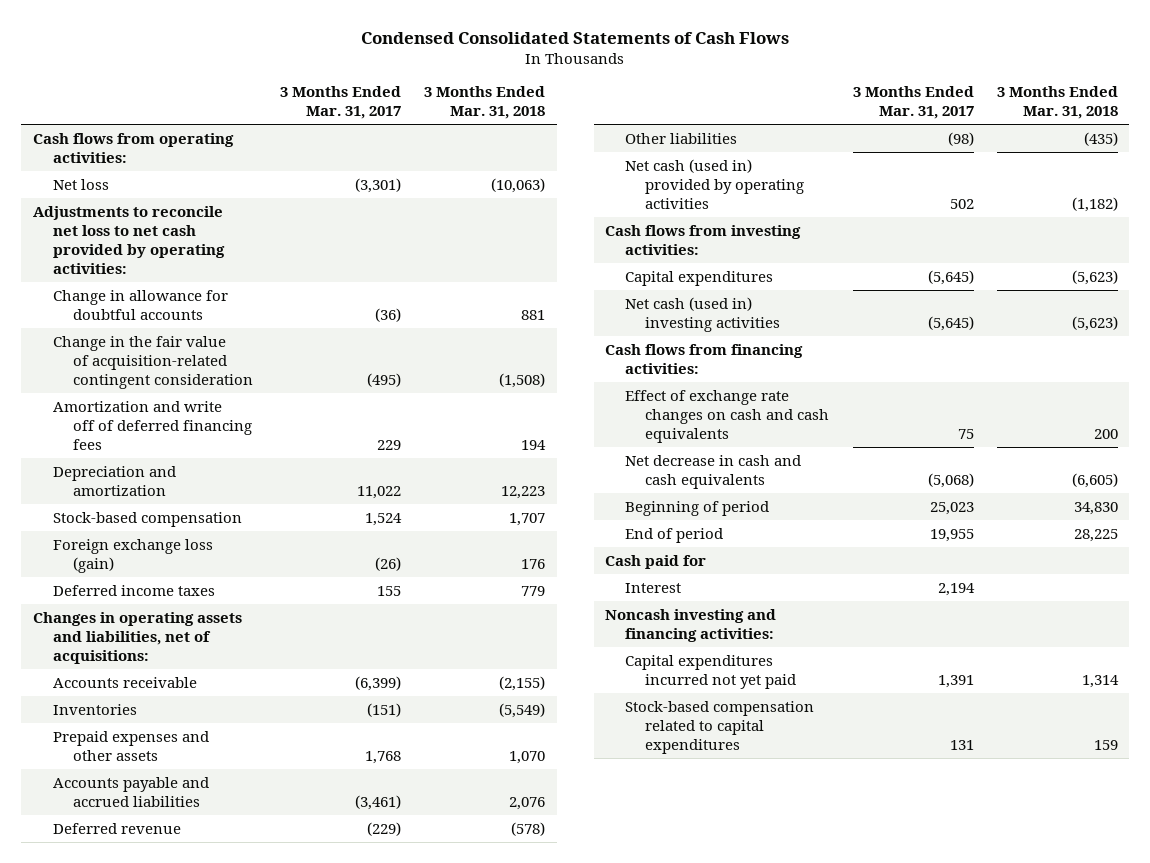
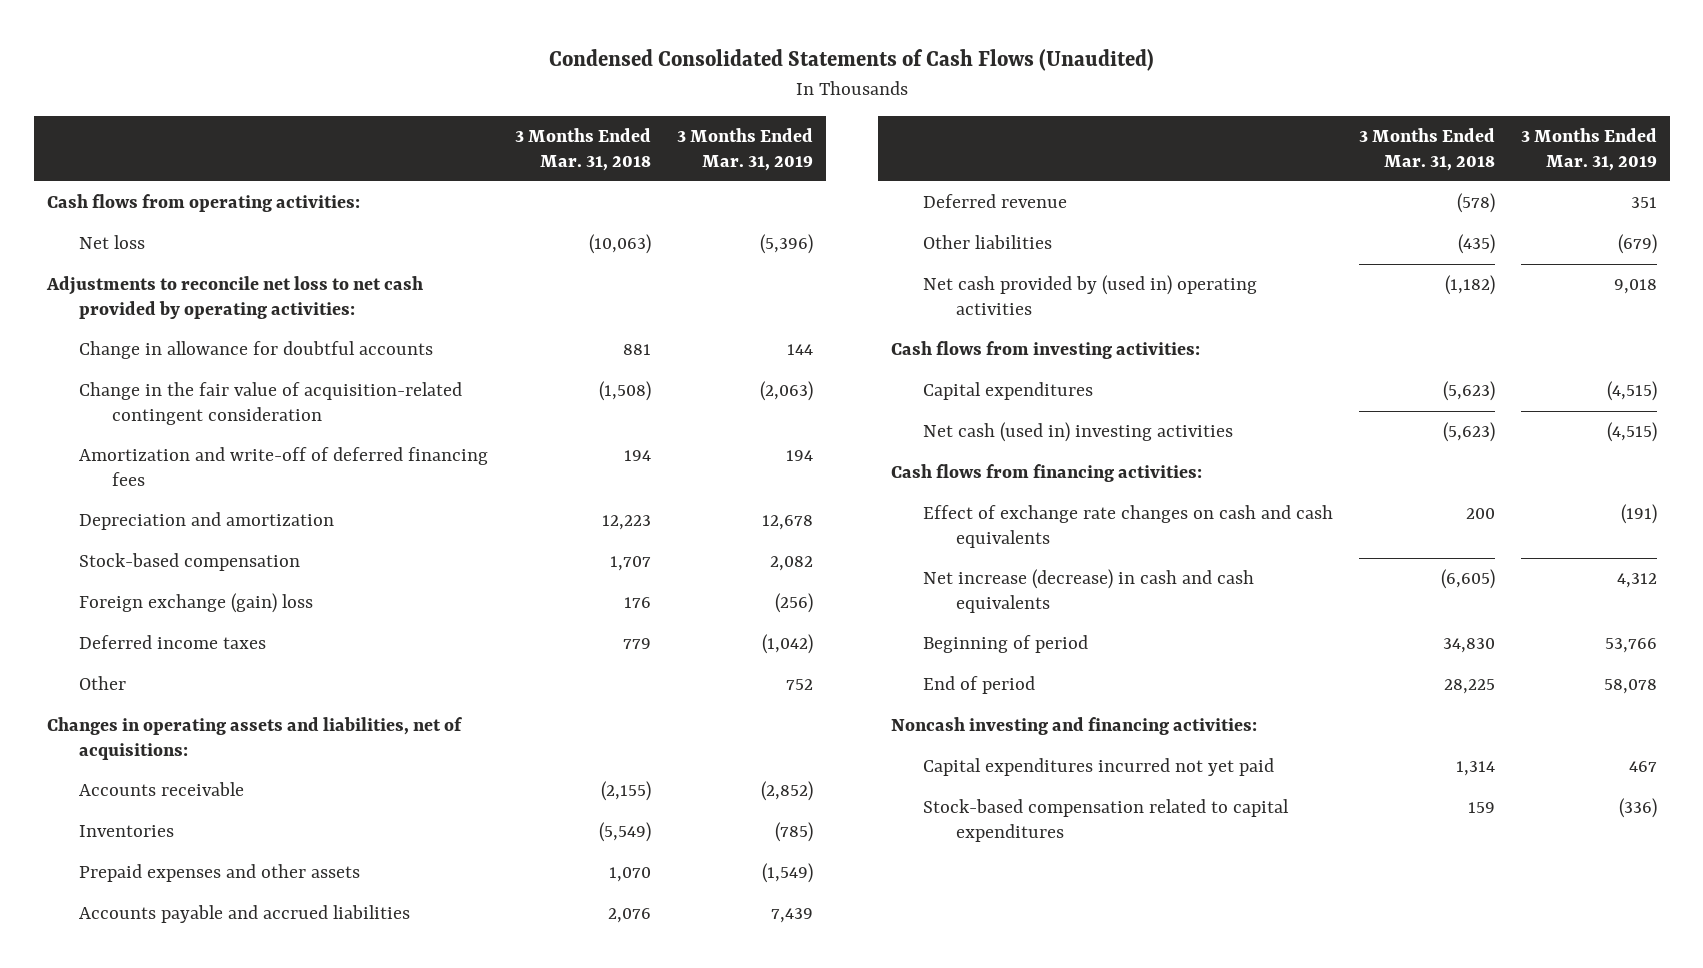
[361,31,790,44] Condensed Consolidated Statements of Cash Flows -> [548,49,1154,72] Condensed Consolidated Statements of Cash Flows (Unaudited)
[279,86,401,120] 3 Months Ended Mar. 31, 2017 -> none
none -> [676,127,813,171] 3 Months Ended Mar. 31, 2019
[52,400,252,450] Amortization and write off of deferred financing fees -> [79,447,489,486] Amortization and write-off of deferred financing fees
[52,538,213,573] Foreign exchange loss (gain) -> [79,593,314,614] Foreign exchange (gain) loss
none -> [79,676,127,691] Other
[625,158,805,209] Net cash (used in) provided by operating activities -> [923,275,1258,315] Net cash provided by (used in) operating activities
[625,454,802,489] Net decrease in cash and cash equivalents -> [923,569,1255,613] Net increase (decrease) in cash and cash equivalents
[605,554,707,569] Cash paid for -> none
[625,582,682,593] Interest -> none

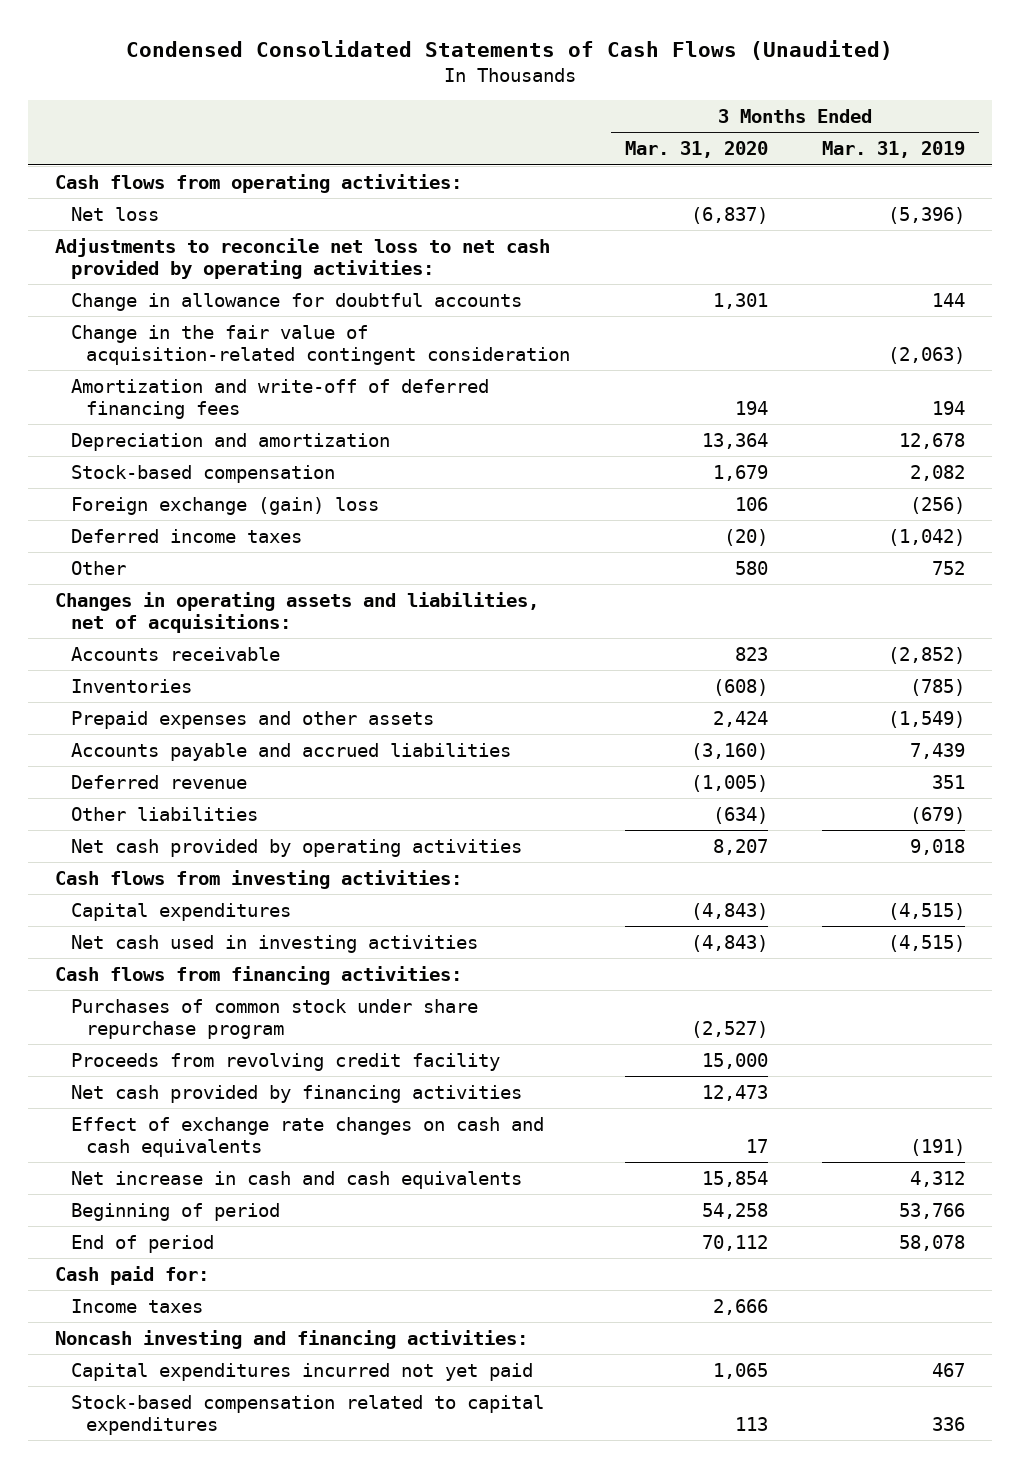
[515,127,652,171] 3 Months Ended Mar. 31, 2018 -> none
none -> [624,141,768,159] Mar. 31, 2020
[923,275,1258,315] Net cash provided by (used in) operating activities -> [70,838,522,857] Net cash provided by operating activities
[923,422,1234,443] Net cash (used in) investing activities -> [70,934,478,953] Net cash used in investing activities
none -> [70,998,478,1039] Purchases of common stock under share repurchase program
none -> [70,1052,500,1071] Proceeds from revolving credit facility
none -> [70,1084,522,1103] Net cash provided by financing activities
[923,569,1255,613] Net increase (decrease) in cash and cash equivalents -> [70,1170,522,1189] Net increase in cash and cash equivalents
none -> [55,1265,210,1285] Cash paid for:
none -> [70,1298,203,1313] Income taxes
[1618,798,1657,819] (336) -> [932,1416,966,1431] 336

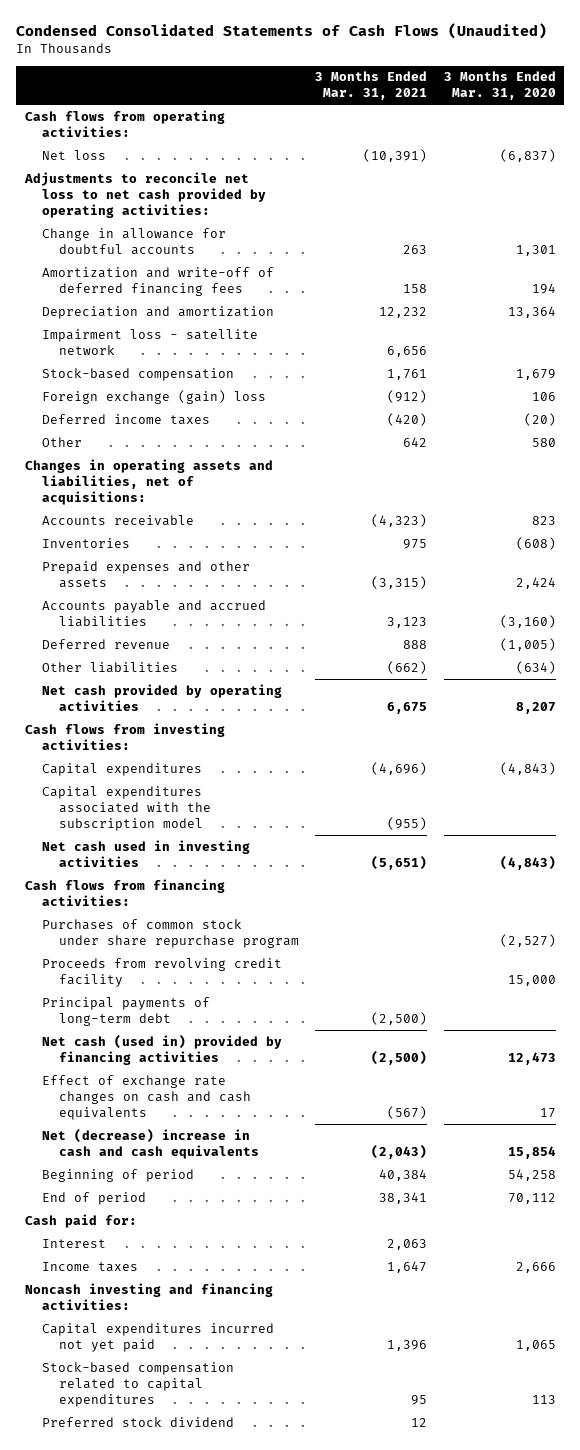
[822,141,966,159] Mar. 31, 2019 -> none
none -> [315,71,428,101] 3 Months Ended Mar. 31, 2021
[70,324,571,365] Change in the fair value of acquisition-related contingent consideration -> none
none -> [41,328,258,355] Impairment loss - satellite network
none -> [41,785,212,831] Capital expenditures associated with the subscription model
none -> [41,996,210,1026] Principal payments of long-term debt
[70,1084,522,1103] Net cash provided by financing activities -> [41,1034,282,1065] Net cash (used in) provided by financing activities
[70,1170,522,1189] Net increase in cash and cash equivalents -> [41,1128,260,1159] Net (decrease) increase in cash and cash equivalents
none -> [41,1238,106,1248] Interest
none -> [41,1416,234,1427] Preferred stock dividend

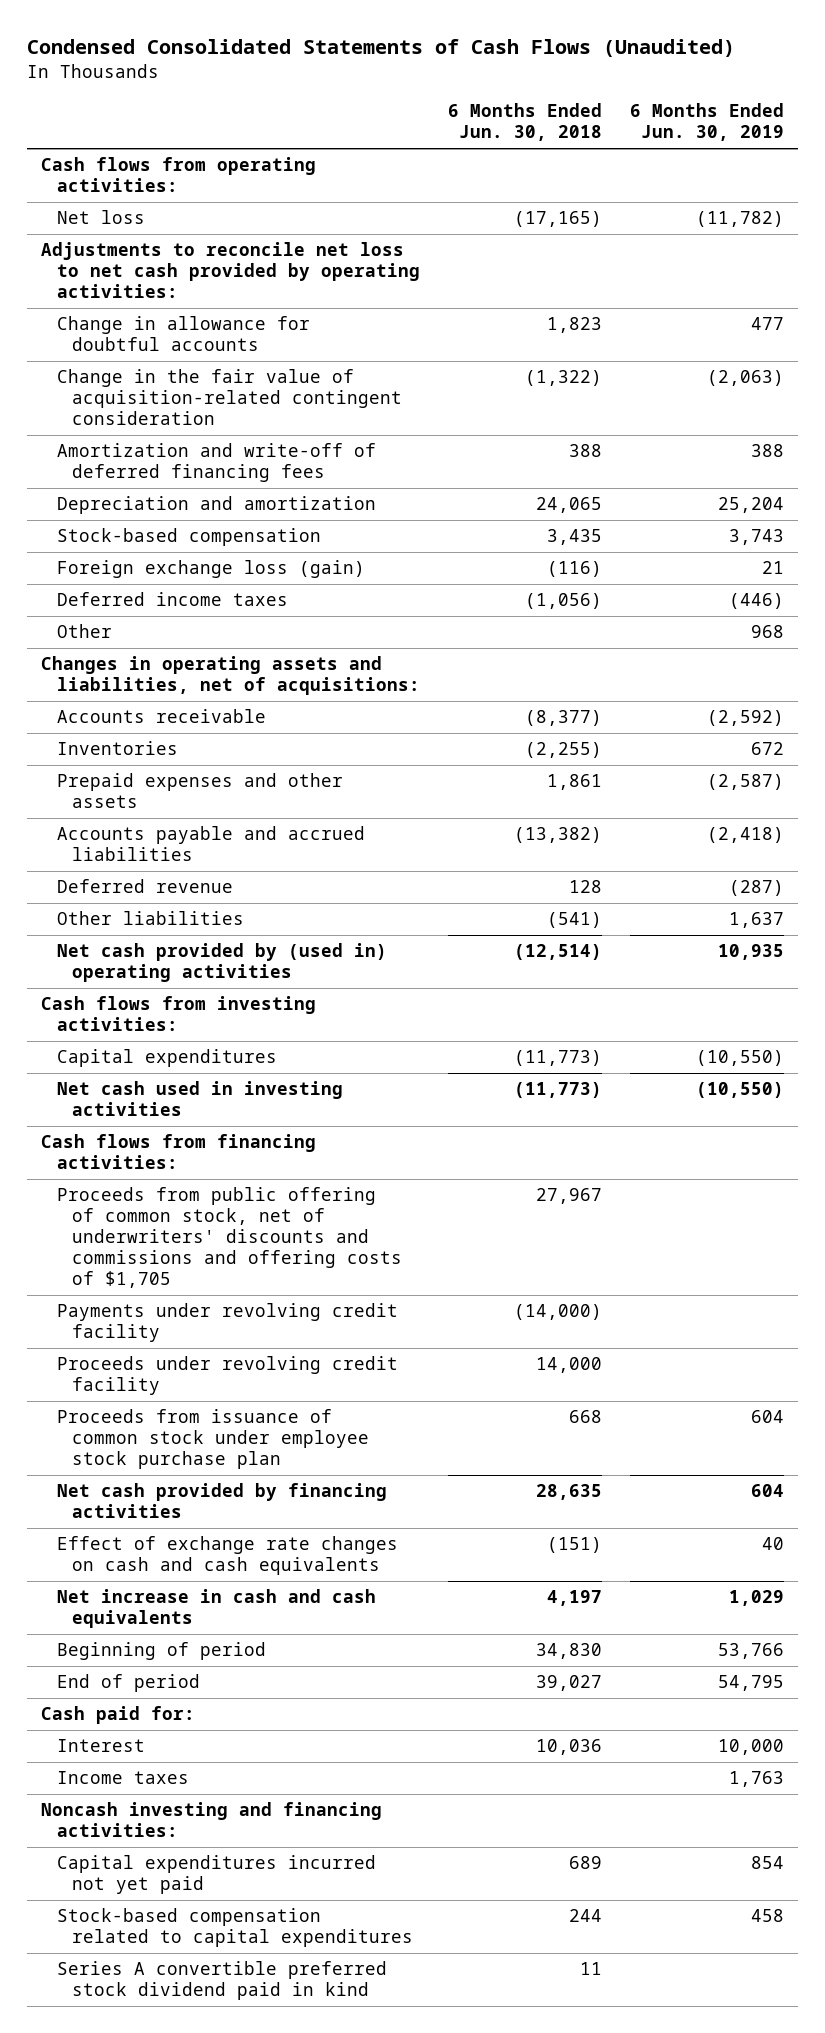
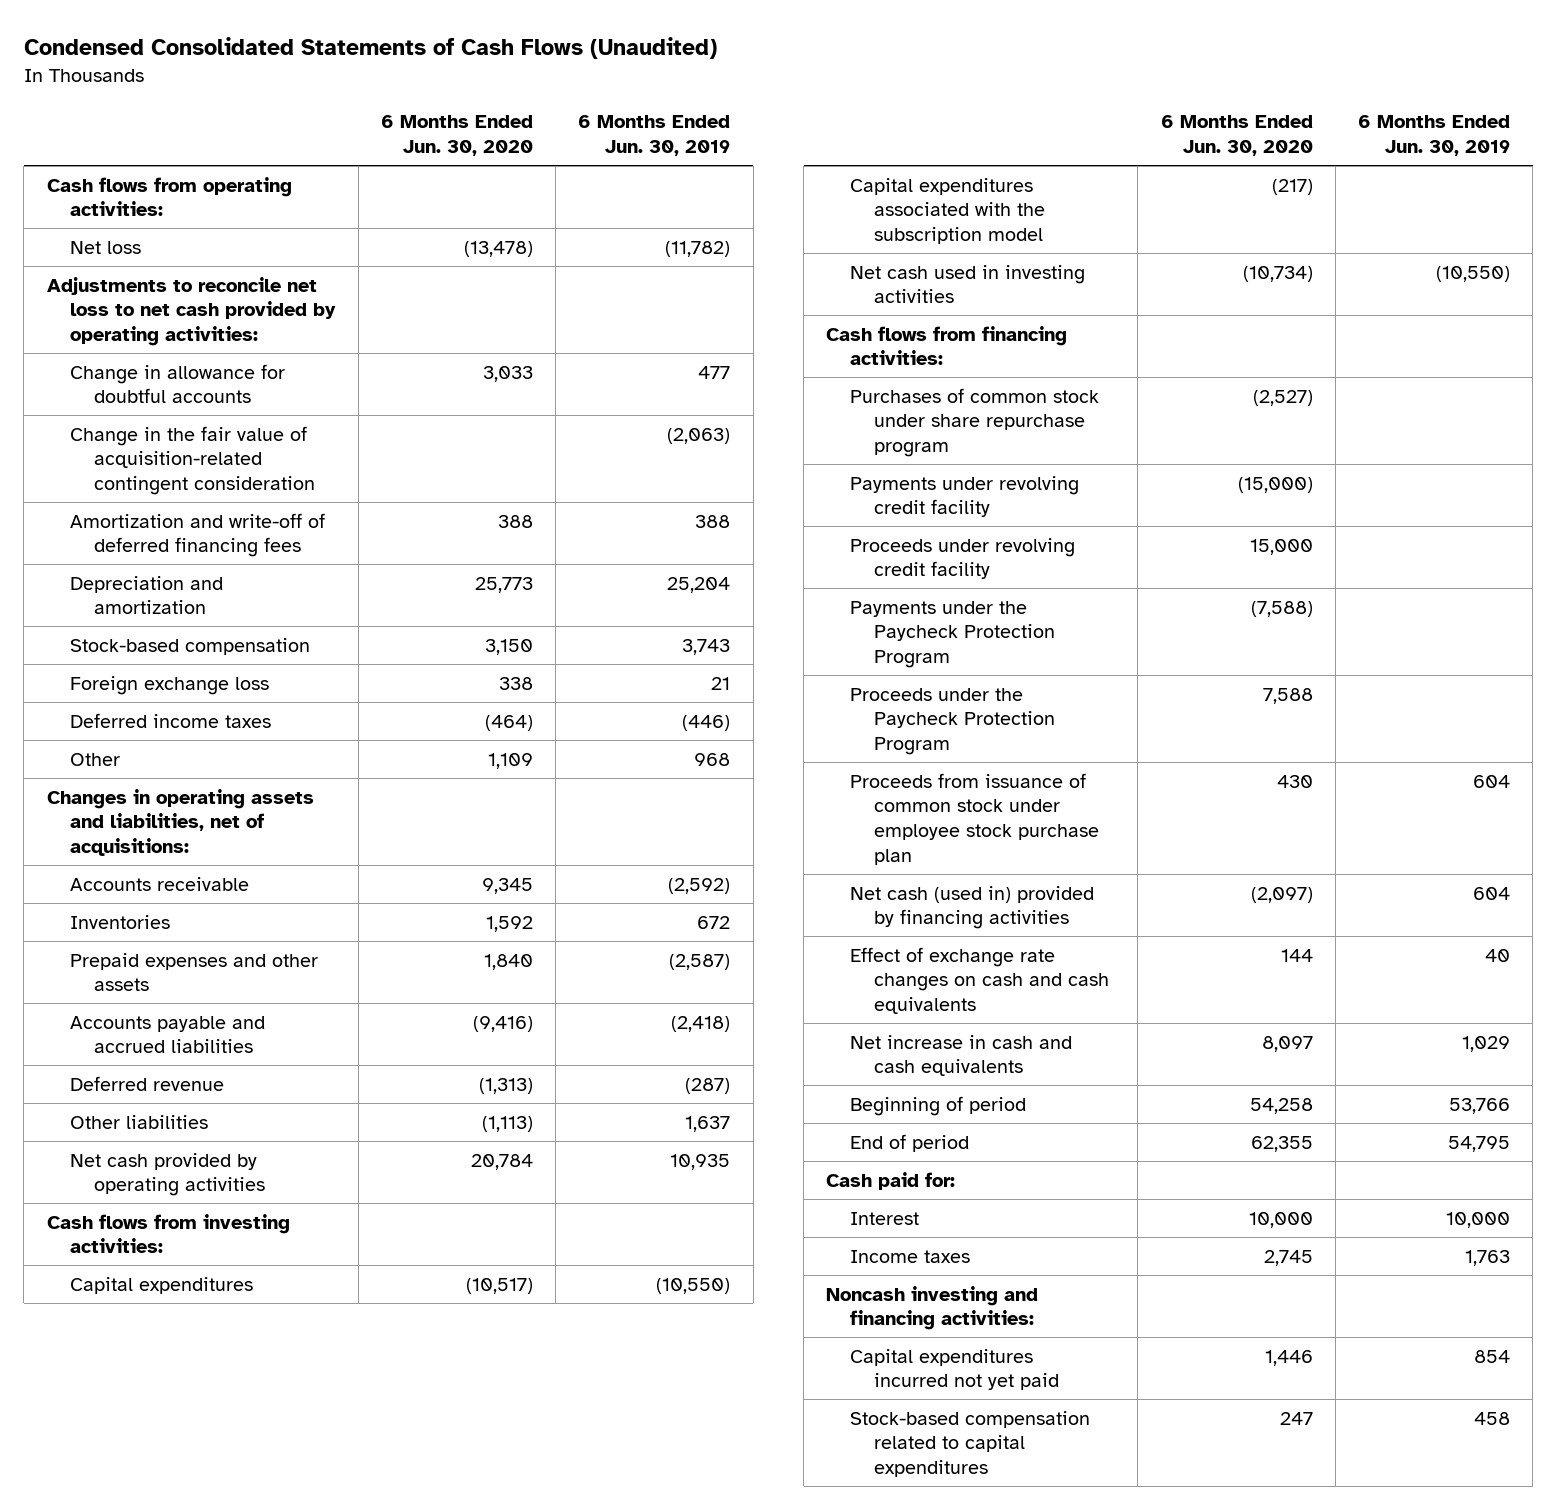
[447,103,602,142] 6 Months Ended Jun. 30, 2018 -> none
none -> [380,115,533,157] 6 Months Ended Jun. 30, 2020
[56,560,365,579] Foreign exchange loss (gain) -> [70,675,270,695] Foreign exchange loss
[56,943,387,983] Net cash provided by (used in) operating activities -> [70,1152,265,1197] Net cash provided by operating activities
none -> [849,177,1045,245] Capital expenditures associated with the subscription model
[56,1187,402,1288] Proceeds from public offering of common stock, net of underwriters' discounts and commissions and offering costs of $1,705 -> none
none -> [849,387,1099,458] Purchases of common stock under share repurchase program
none -> [849,600,1055,669] Payments under the Paycheck Protection Program
none -> [849,687,1055,756] Proceeds under the Paycheck Protection Program
[56,1483,387,1519] Net cash provided by financing activities -> [849,885,1094,930] Net cash (used in) provided by financing activities
[56,1961,387,2001] Series A convertible preferred stock dividend paid in kind -> none

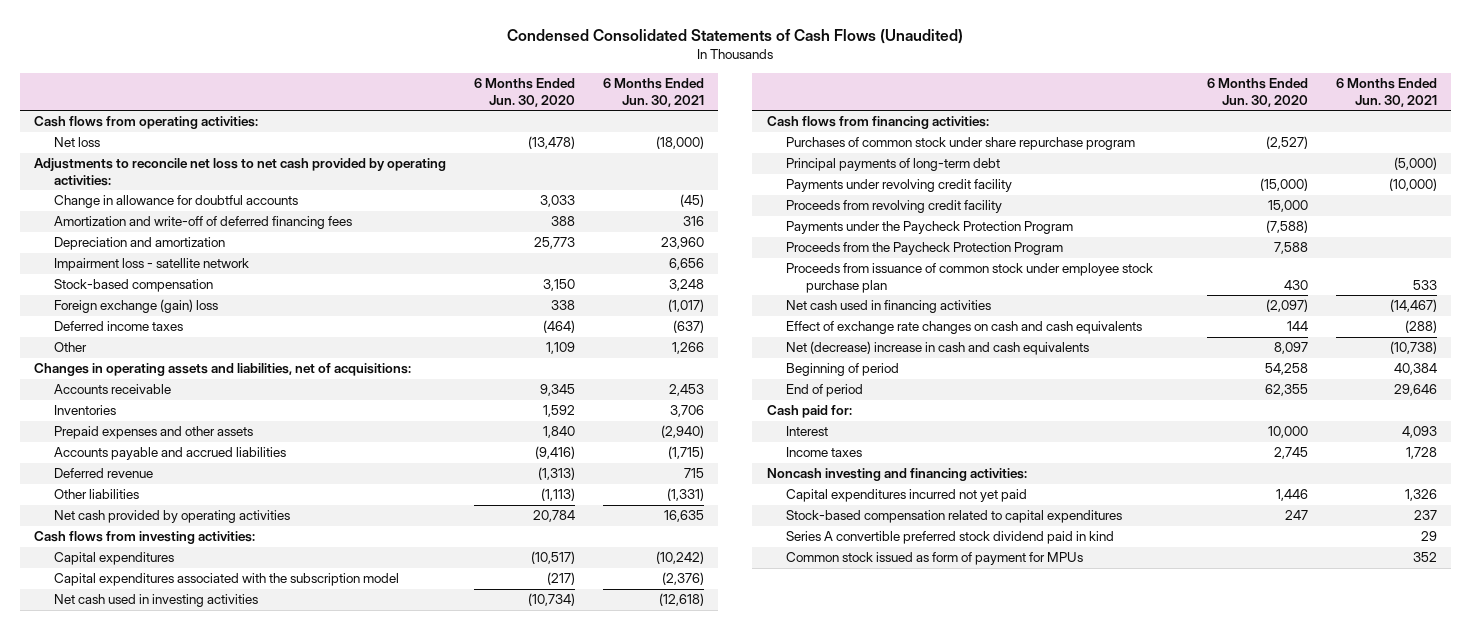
[578,115,731,157] 6 Months Ended Jun. 30, 2019 -> none
none -> [603,78,705,107] 6 Months Ended Jun. 30, 2021
[70,425,315,496] Change in the fair value of acquisition-related contingent consideration -> none
none -> [53,258,249,272] Impairment loss - satellite network
[70,675,270,695] Foreign exchange loss -> [53,299,218,314] Foreign exchange (gain) loss
none -> [786,158,1001,172] Principal payments of long-term debt
[849,537,1075,580] Proceeds under revolving credit facility -> [786,200,1003,214] Proceeds from revolving credit facility
[849,687,1055,756] Proceeds under the Paycheck Protection Program -> [786,242,1064,256] Proceeds from the Paycheck Protection Program
[849,885,1094,930] Net cash (used in) provided by financing activities -> [786,300,992,314] Net cash used in financing activities
[849,1034,1072,1077] Net increase in cash and cash equivalents -> [786,341,1090,356] Net (decrease) increase in cash and cash equivalents
none -> [786,531,1115,545] Series A convertible preferred stock dividend paid in kind
none -> [786,552,1084,566] Common stock issued as form of payment for MPUs

